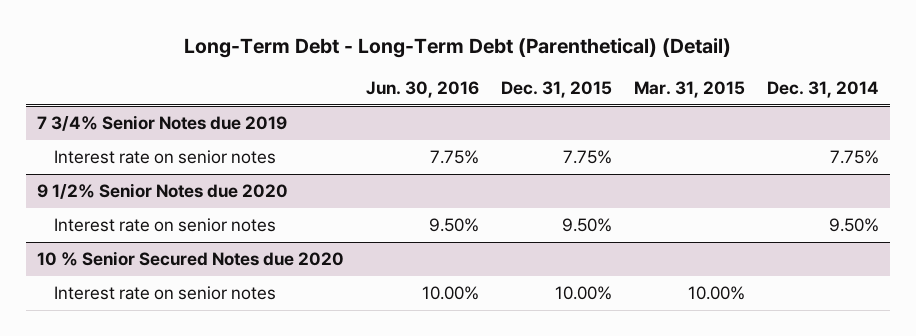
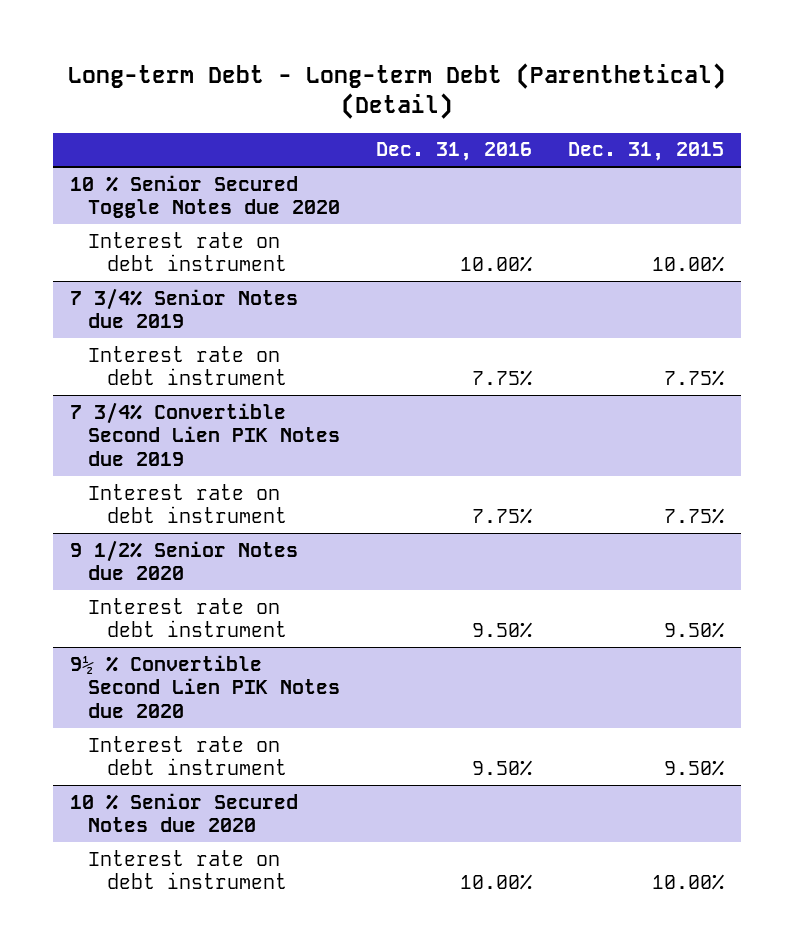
[183,38,731,59] Long-Term Debt - Long-Term Debt (Parenthetical) (Detail) -> [67,62,726,120] Long-term Debt - Long-term Debt (Parenthetical) (Detail)
[366,80,480,98] Jun. 30, 2016 -> none
[633,80,745,98] Mar. 31, 2015 -> none
[766,80,879,98] Dec. 31, 2014 -> none
none -> [376,142,533,162] Dec. 31, 2016
none -> [70,174,341,219] 10 % Senior Secured Toggle Notes due 2020
none -> [88,231,287,272] Interest rate on debt instrument
[53,150,276,165] Interest rate on senior notes -> [88,345,287,386] Interest rate on debt instrument
none -> [70,401,341,466] 7 3/4% Convertible Second Lien PIK Notes due 2019
none -> [88,483,287,524] Interest rate on debt instrument
[53,218,276,233] Interest rate on senior notes -> [88,597,287,638] Interest rate on debt instrument
none -> [70,654,341,718] 9½ % Convertible Second Lien PIK Notes due 2020
none -> [88,735,287,776] Interest rate on debt instrument
[53,286,276,301] Interest rate on senior notes -> [88,849,287,890] Interest rate on debt instrument

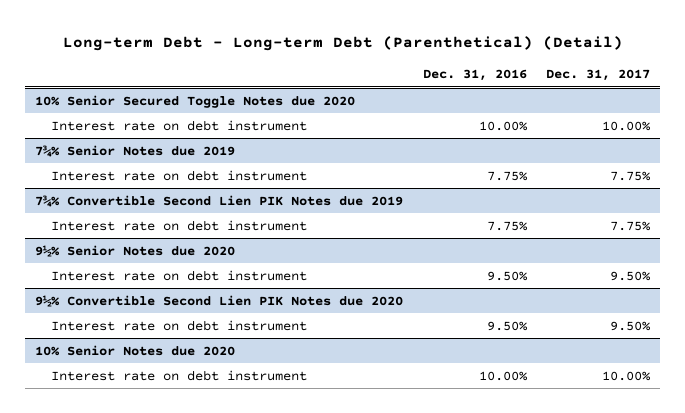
[567,142,724,162] Dec. 31, 2015 -> none
none -> [546,68,651,81] Dec. 31, 2017
[70,174,341,219] 10 % Senior Secured Toggle Notes due 2020 -> [34,94,355,108] 10% Senior Secured Toggle Notes due 2020
[70,287,299,329] 7 3/4% Senior Notes due 2019 -> [34,144,235,157] 7¾% Senior Notes due 2019
[70,401,341,466] 7 3/4% Convertible Second Lien PIK Notes due 2019 -> [34,194,403,207] 7¾% Convertible Second Lien PIK Notes due 2019
[70,539,299,581] 9 1/2% Senior Notes due 2020 -> [34,244,235,257] 9½% Senior Notes due 2020
[70,654,341,718] 9½ % Convertible Second Lien PIK Notes due 2020 -> [34,294,403,307] 9½% Convertible Second Lien PIK Notes due 2020
[70,792,299,833] 10 % Senior Secured Notes due 2020 -> [34,344,235,356] 10% Senior Notes due 2020

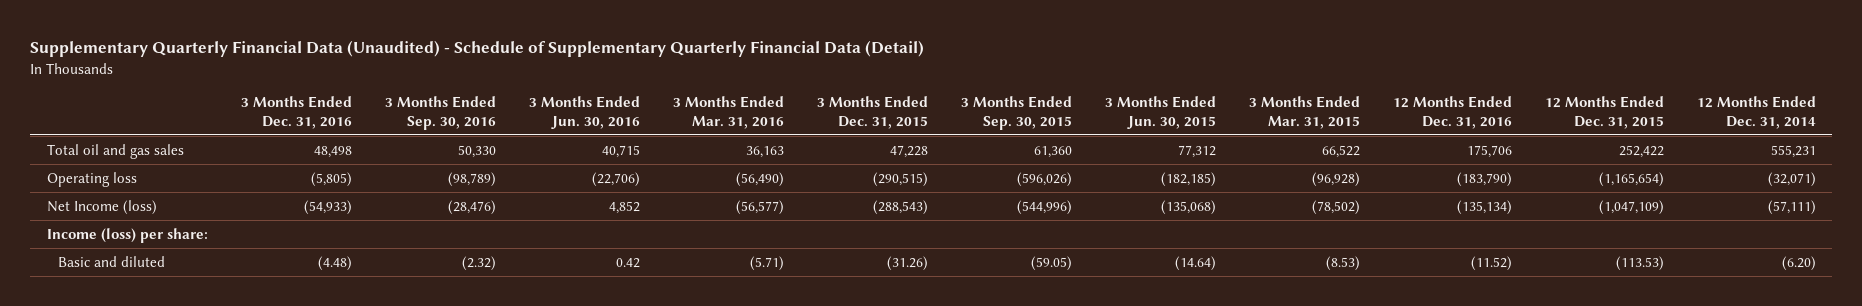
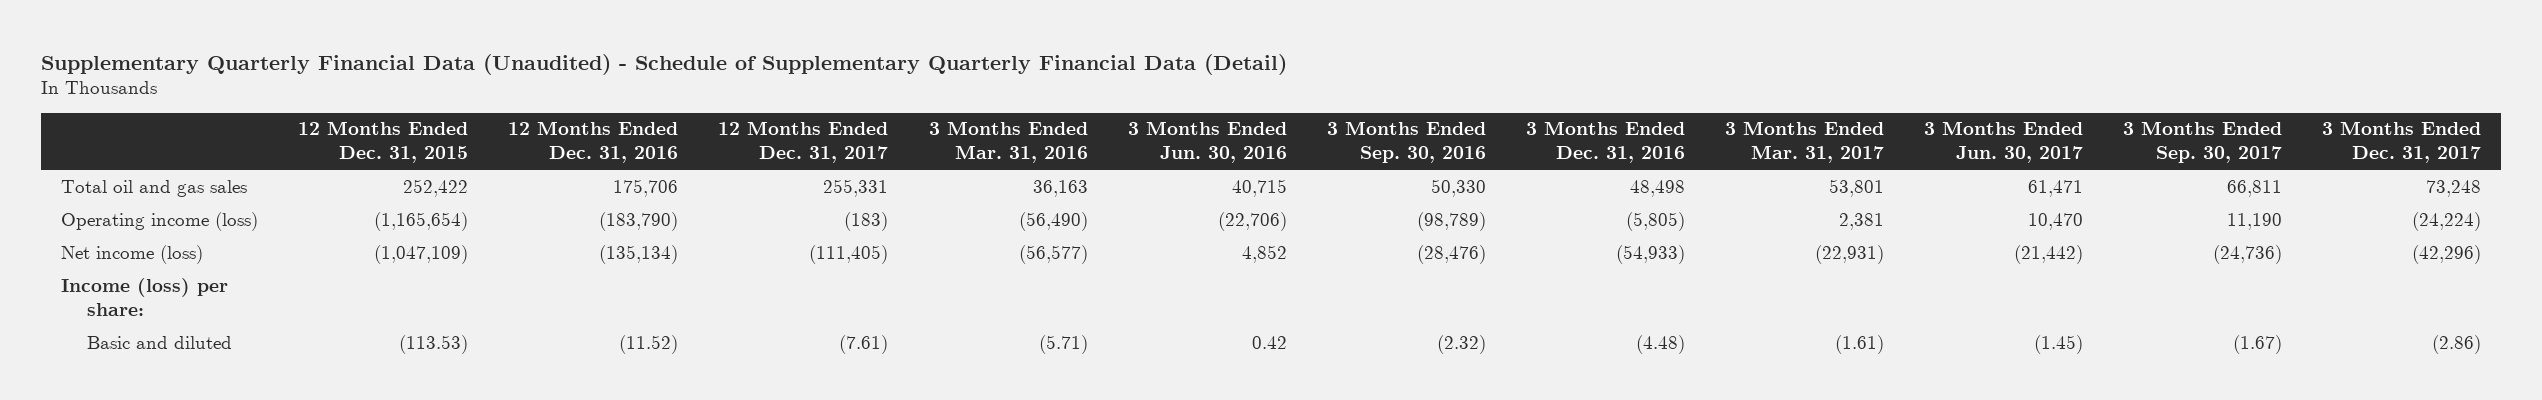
[816,96,928,129] 3 Months Ended Dec. 31, 2015 -> none
[960,96,1072,130] 3 Months Ended Sep. 30, 2015 -> none
[1104,96,1216,129] 3 Months Ended Jun. 30, 2015 -> none
[1248,96,1360,129] 3 Months Ended Mar. 31, 2015 -> none
[1696,96,1816,129] 12 Months Ended Dec. 31, 2014 -> none
none -> [718,121,889,164] 12 Months Ended Dec. 31, 2017
none -> [1724,121,1884,164] 3 Months Ended Mar. 31, 2017
none -> [1923,121,2083,164] 3 Months Ended Jun. 30, 2017
none -> [2123,121,2283,164] 3 Months Ended Sep. 30, 2017
none -> [2322,121,2482,164] 3 Months Ended Dec. 31, 2017
[46,171,137,187] Operating loss -> [61,211,259,231] Operating income (loss)
[46,199,157,215] Net Income (loss) -> [61,244,204,264] Net income (loss)

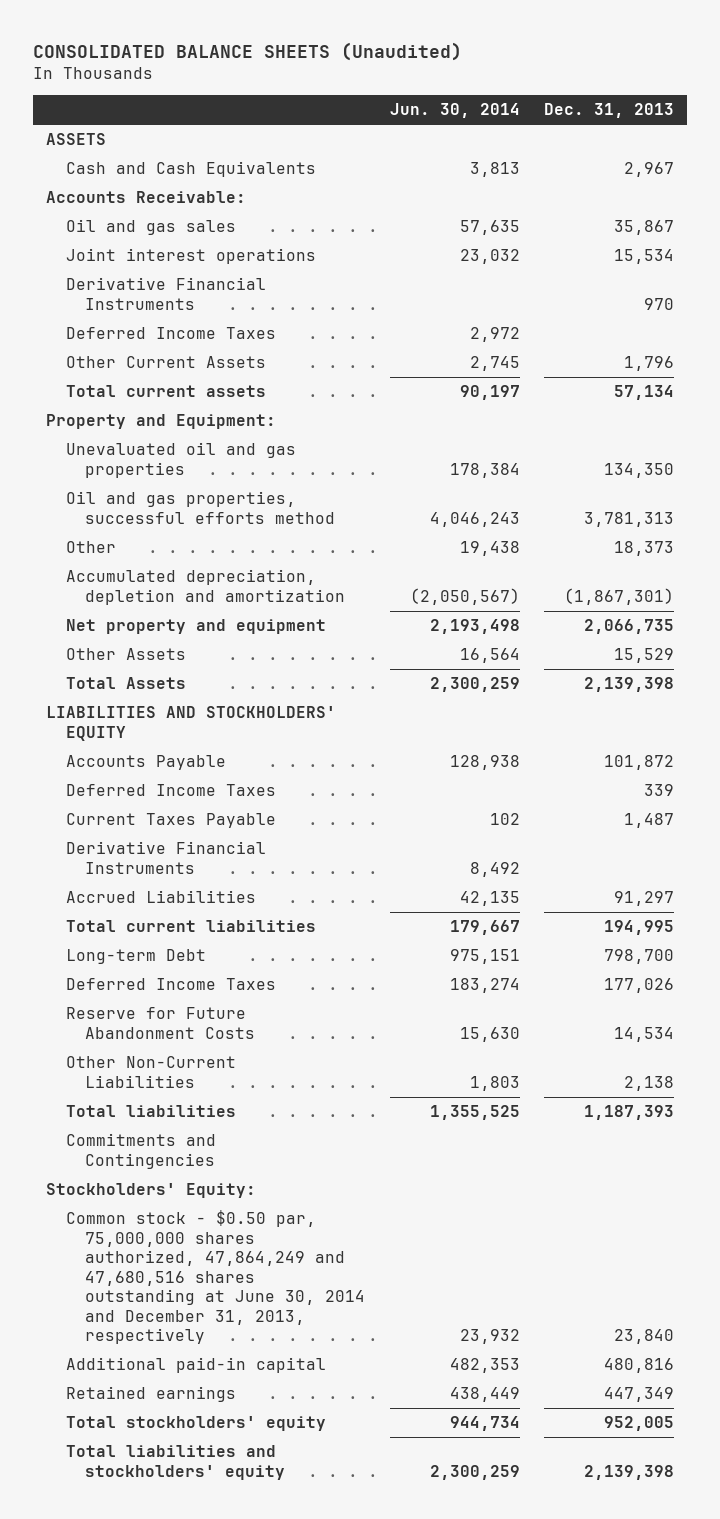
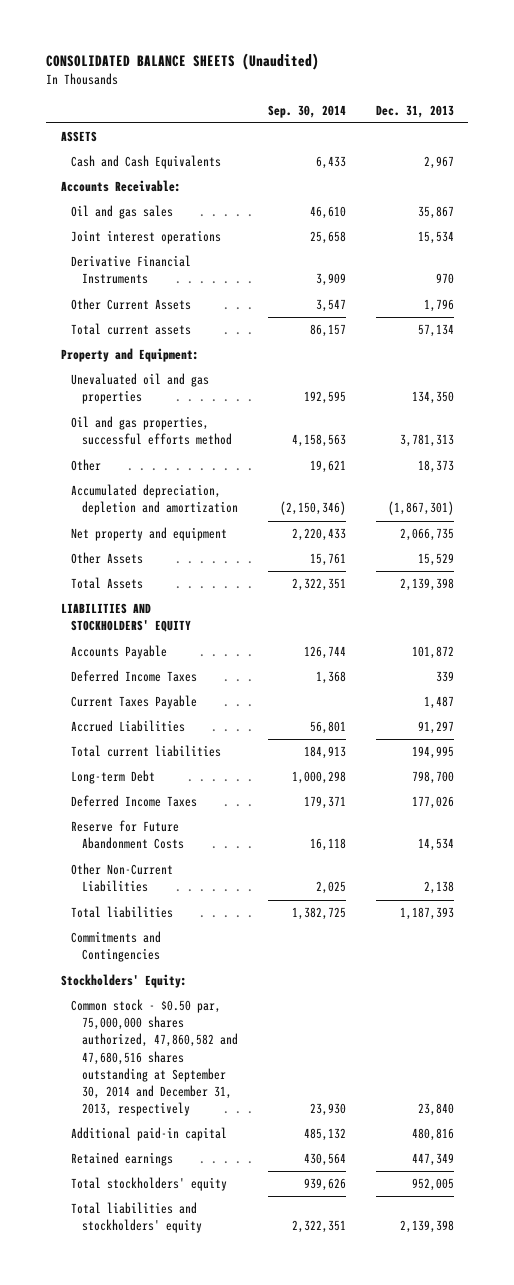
[389,103,520,119] Jun. 30, 2014 -> none
none -> [267,104,346,118] Sep. 30, 2014
[65,327,276,340] Deferred Income Taxes -> none
[65,841,266,874] Derivative Financial Instruments -> none
[65,1210,366,1345] Common stock - $0.50 par, 75,000,000 shares authorized, 47,864,249 and 47,680,516 shares outstanding at June 30, 2014 and December 31, 2013, respectively -> [71,999,239,1116] Common stock - $0.50 par, 75,000,000 shares authorized, 47,860,582 and 47,680,516 shares outstanding at September 30, 2014 and December 31, 2013, respectively

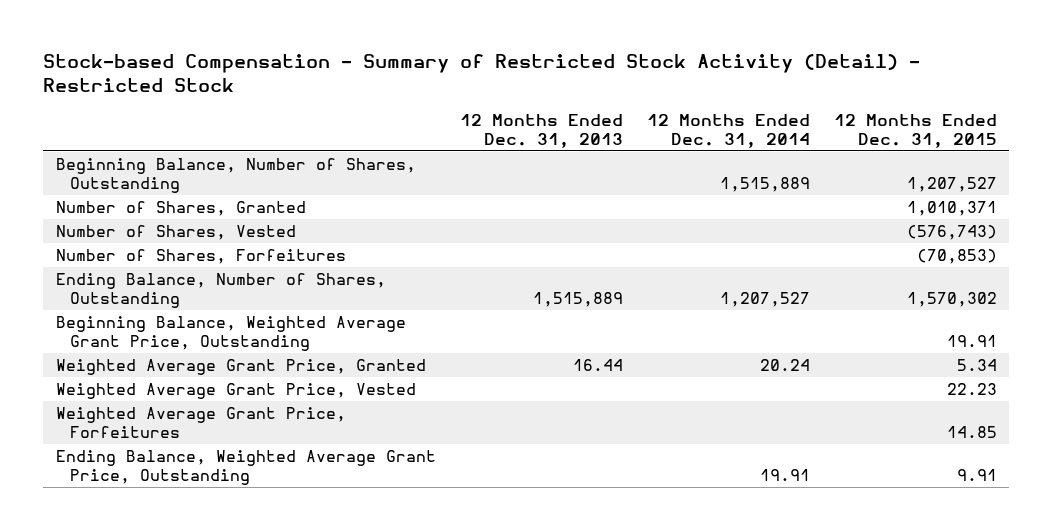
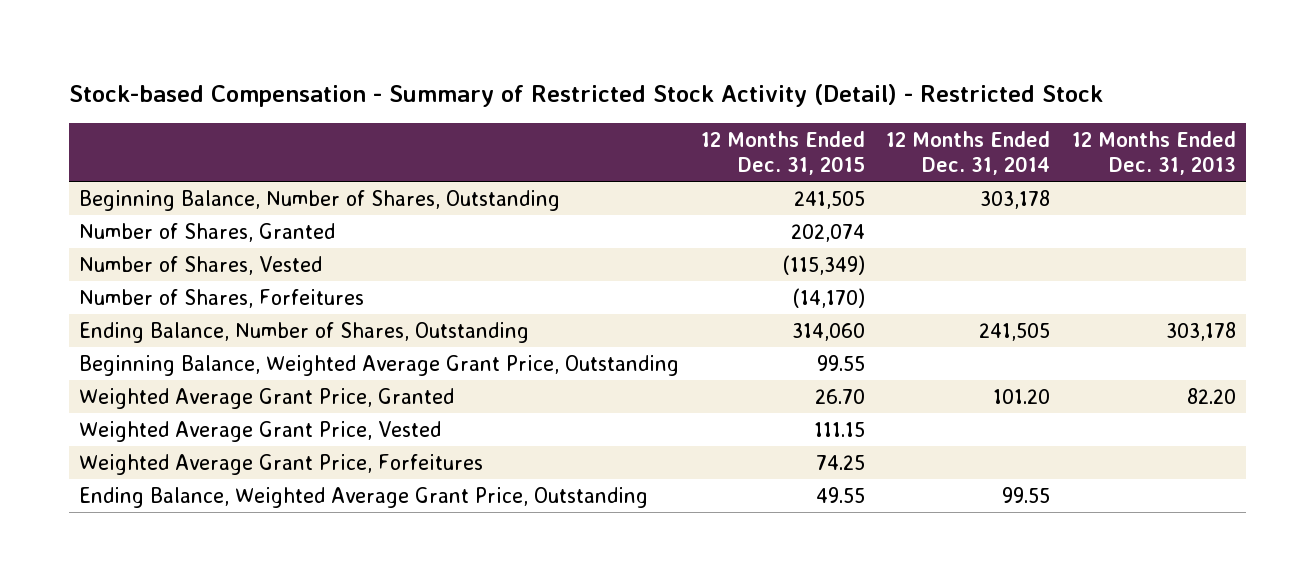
[719,176,810,192] 1,515,889 -> [980,189,1051,209] 303,178
[907,176,998,192] 1,207,527 -> [793,190,865,209] 241,505
[907,200,998,216] 1,010,371 -> [790,223,865,242] 202,074
[907,224,998,240] (576,743) -> [782,254,865,275] (115,349)
[917,248,998,264] (70,853) -> [792,287,865,308] (14,170)
[532,291,623,307] 1,515,889 -> [1165,321,1236,341] 303,178
[719,291,810,307] 1,207,527 -> [979,322,1051,341] 241,505
[907,291,998,307] 1,570,302 -> [791,322,865,341] 314,060
[947,334,998,347] 19.91 -> [816,354,865,371] 99.55
[572,358,623,371] 16.44 -> [1186,387,1236,404] 82.20
[759,358,810,371] 20.24 -> [993,388,1051,404] 101.20
[957,358,998,371] 5.34 -> [814,388,865,404] 26.70
[947,382,998,395] 22.23 -> [813,421,865,437] 111.15
[947,425,998,438] 14.85 -> [815,454,865,470] 74.25
[759,468,810,481] 19.91 -> [1002,486,1051,503] 99.55
[957,468,998,481] 9.91 -> [815,486,865,503] 49.55

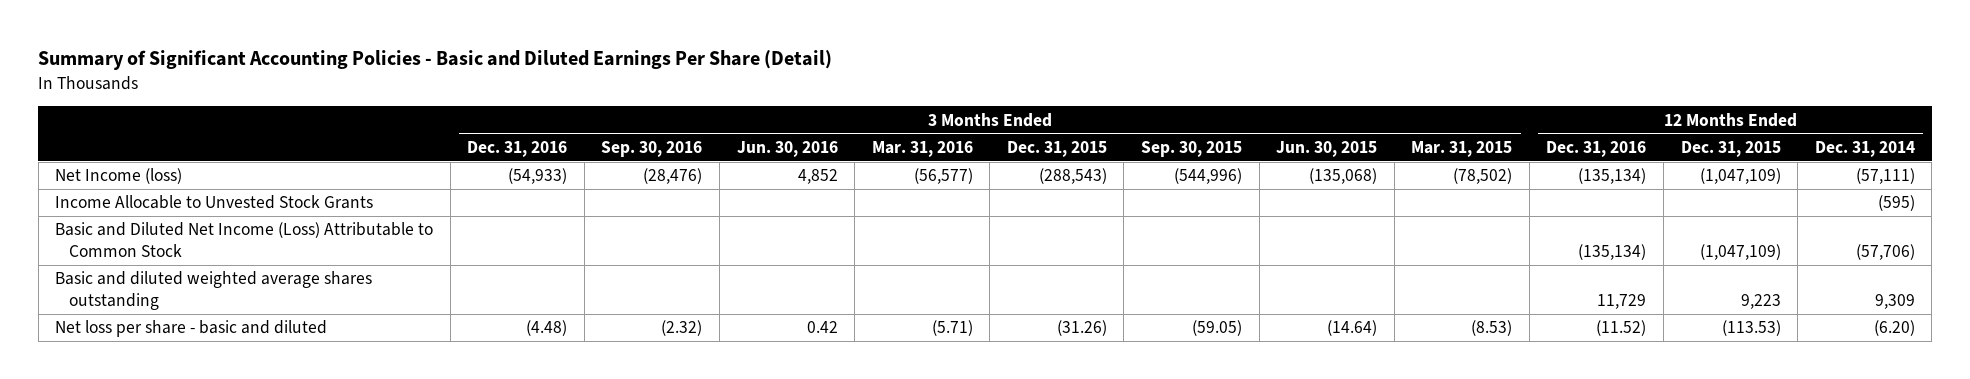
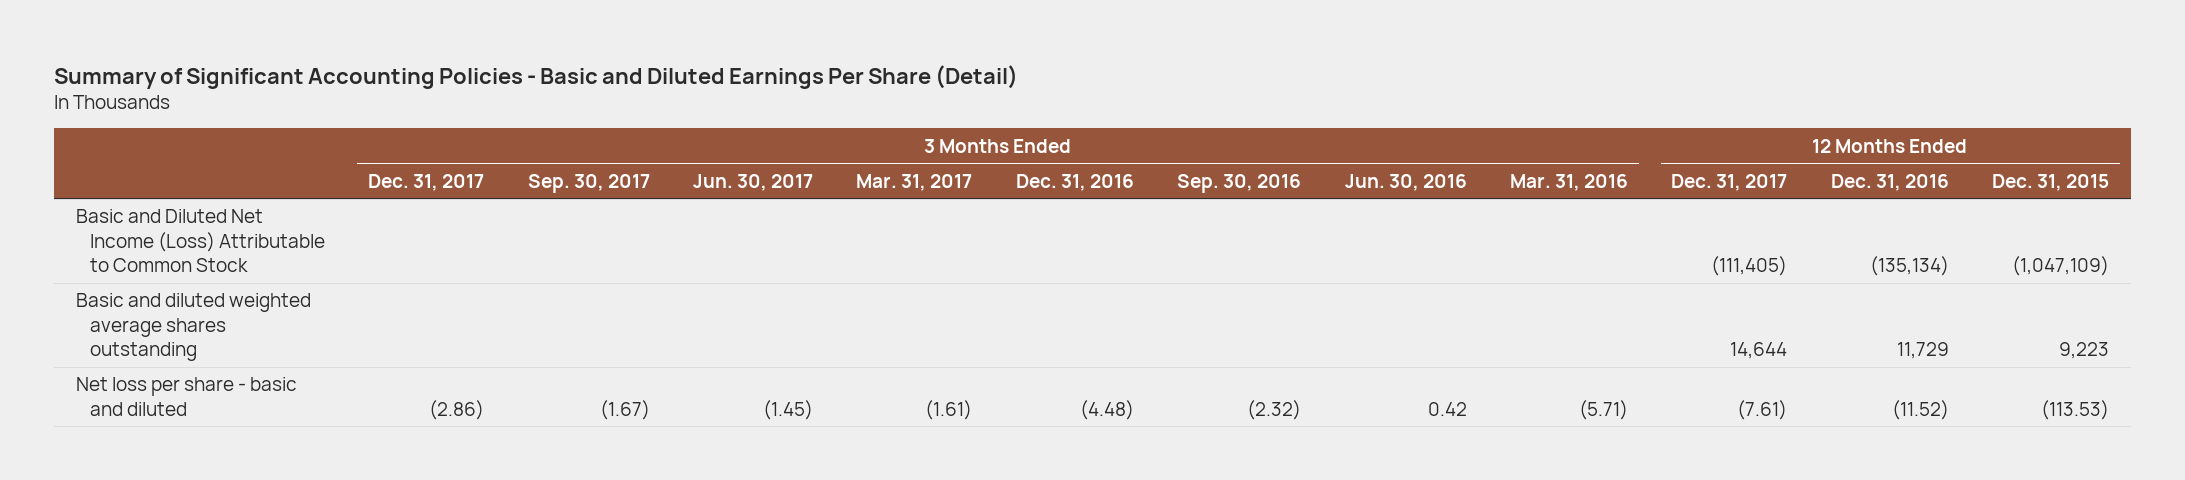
[1006,140,1107,157] Dec. 31, 2015 -> none
[1140,140,1242,157] Sep. 30, 2015 -> none
[1276,140,1378,157] Jun. 30, 2015 -> none
[1411,140,1513,157] Mar. 31, 2015 -> none
[1814,140,1915,157] Dec. 31, 2014 -> none
none -> [368,173,485,191] Dec. 31, 2017
none -> [527,173,650,193] Sep. 30, 2017
none -> [693,173,814,191] Jun. 30, 2017
none -> [856,173,973,191] Mar. 31, 2017
none -> [1671,173,1788,191] Dec. 31, 2017
[55,168,183,185] Net Income (loss) -> none
[55,195,374,210] Income Allocable to Unvested Stock Grants -> none

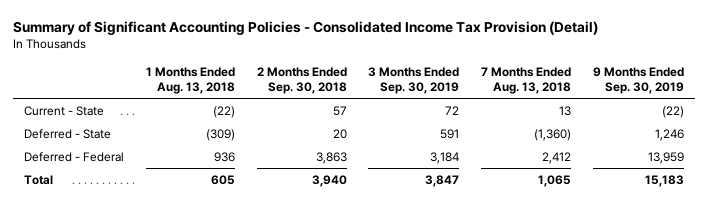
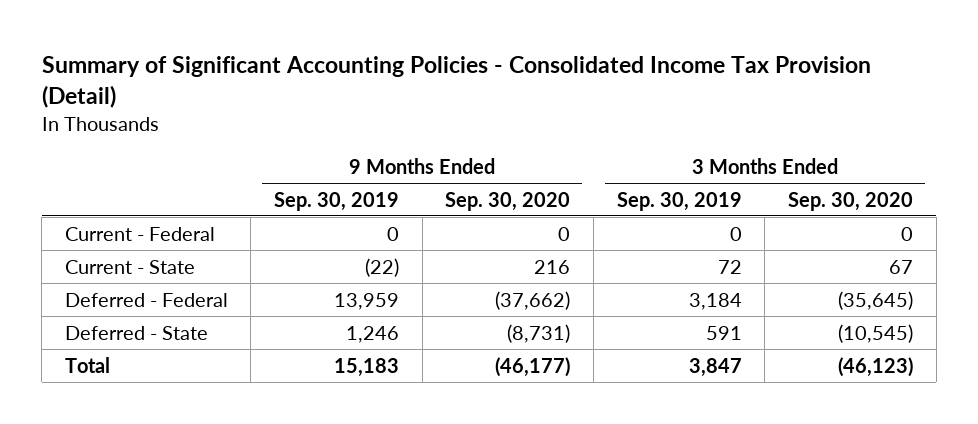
[145,67,235,95] 1 Months Ended Aug. 13, 2018 -> none
[256,67,347,95] 2 Months Ended Sep. 30, 2018 -> none
[481,67,572,95] 7 Months Ended Aug. 13, 2018 -> none
none -> [445,191,571,211] Sep. 30, 2020
none -> [787,191,913,211] Sep. 30, 2020
none -> [64,226,215,241] Current - Federal
[23,128,111,139] Deferred - State -> [64,325,208,340] Deferred - State

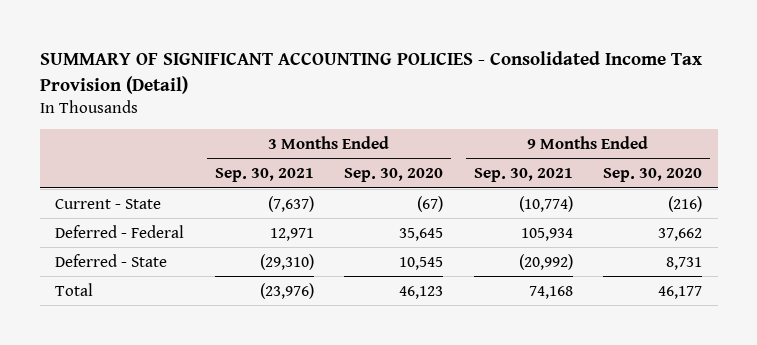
[41,55,871,108] Summary of Significant Accounting Policies - Consolidated Income Tax Provision (Detail) -> [39,51,702,94] SUMMARY OF SIGNIFICANT ACCOUNTING POLICIES - Consolidated Income Tax Provision (Detail)
[274,191,400,211] Sep. 30, 2019 -> none
[616,191,742,211] Sep. 30, 2019 -> none
none -> [214,168,314,183] Sep. 30, 2021
none -> [473,168,573,183] Sep. 30, 2021
[64,226,215,241] Current - Federal -> none
[534,259,571,274] 216 -> [668,195,703,212] (216)
[888,259,913,274] 67 -> [417,195,444,212] (67)
[495,290,571,310] (37,662) -> [658,227,703,241] 37,662
[837,290,913,310] (35,645) -> [399,227,444,241] 35,645
[507,323,571,343] (8,731) -> [666,256,703,270] 8,731
[837,323,913,343] (10,545) -> [399,256,444,270] 10,545
[495,356,571,377] (46,177) -> [658,285,703,299] 46,177
[837,356,913,377] (46,123) -> [399,285,444,299] 46,123

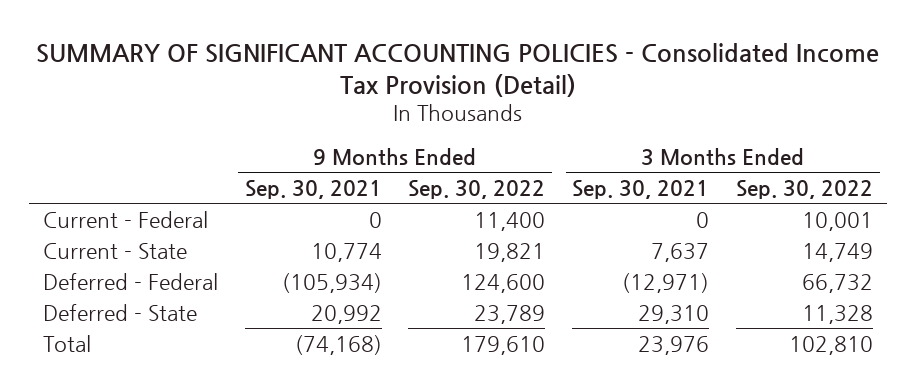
[344,168,444,183] Sep. 30, 2020 -> none
[603,168,703,183] Sep. 30, 2020 -> none
none -> [408,179,546,199] Sep. 30, 2022
none -> [736,179,874,199] Sep. 30, 2022
none -> [42,210,208,228] Current - Federal
[267,195,314,212] (7,637) -> [651,242,710,262] 7,637
[518,195,573,212] (10,774) -> [310,242,382,262] 10,774
[269,227,314,241] 12,971 -> [622,272,710,293] (12,971)
[520,227,573,241] 105,934 -> [281,272,382,293] (105,934)
[259,253,314,270] (29,310) -> [638,304,710,324] 29,310
[518,253,573,270] (20,992) -> [310,304,382,324] 20,992
[259,282,314,299] (23,976) -> [638,335,710,355] 23,976
[528,285,573,299] 74,168 -> [294,334,382,355] (74,168)

